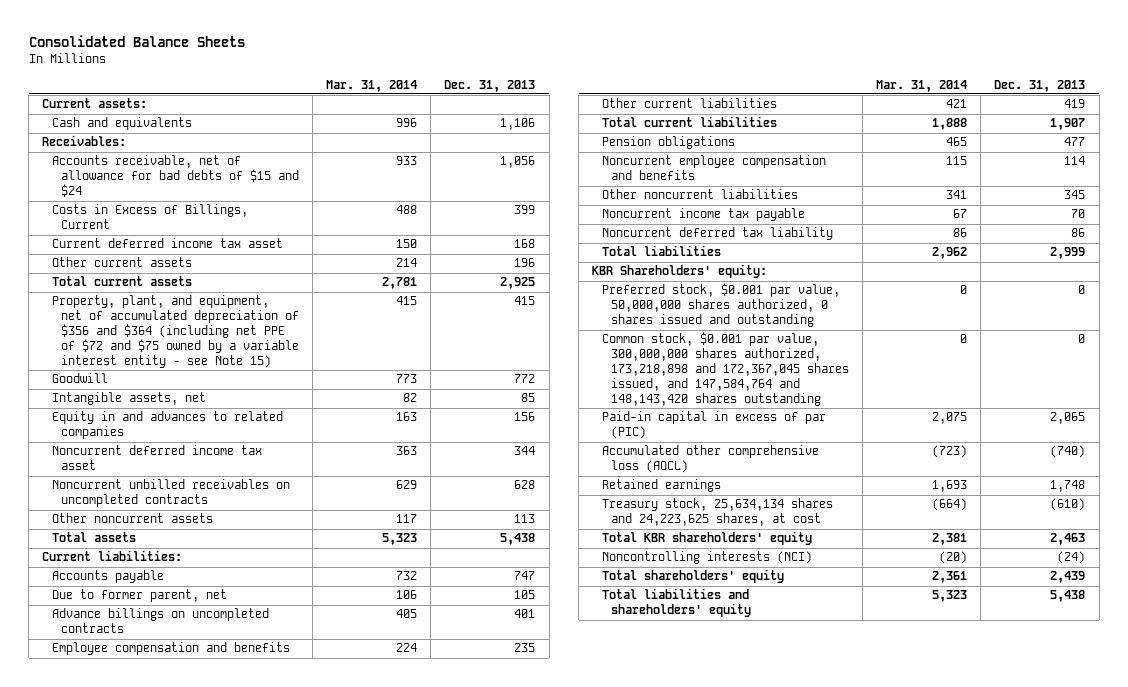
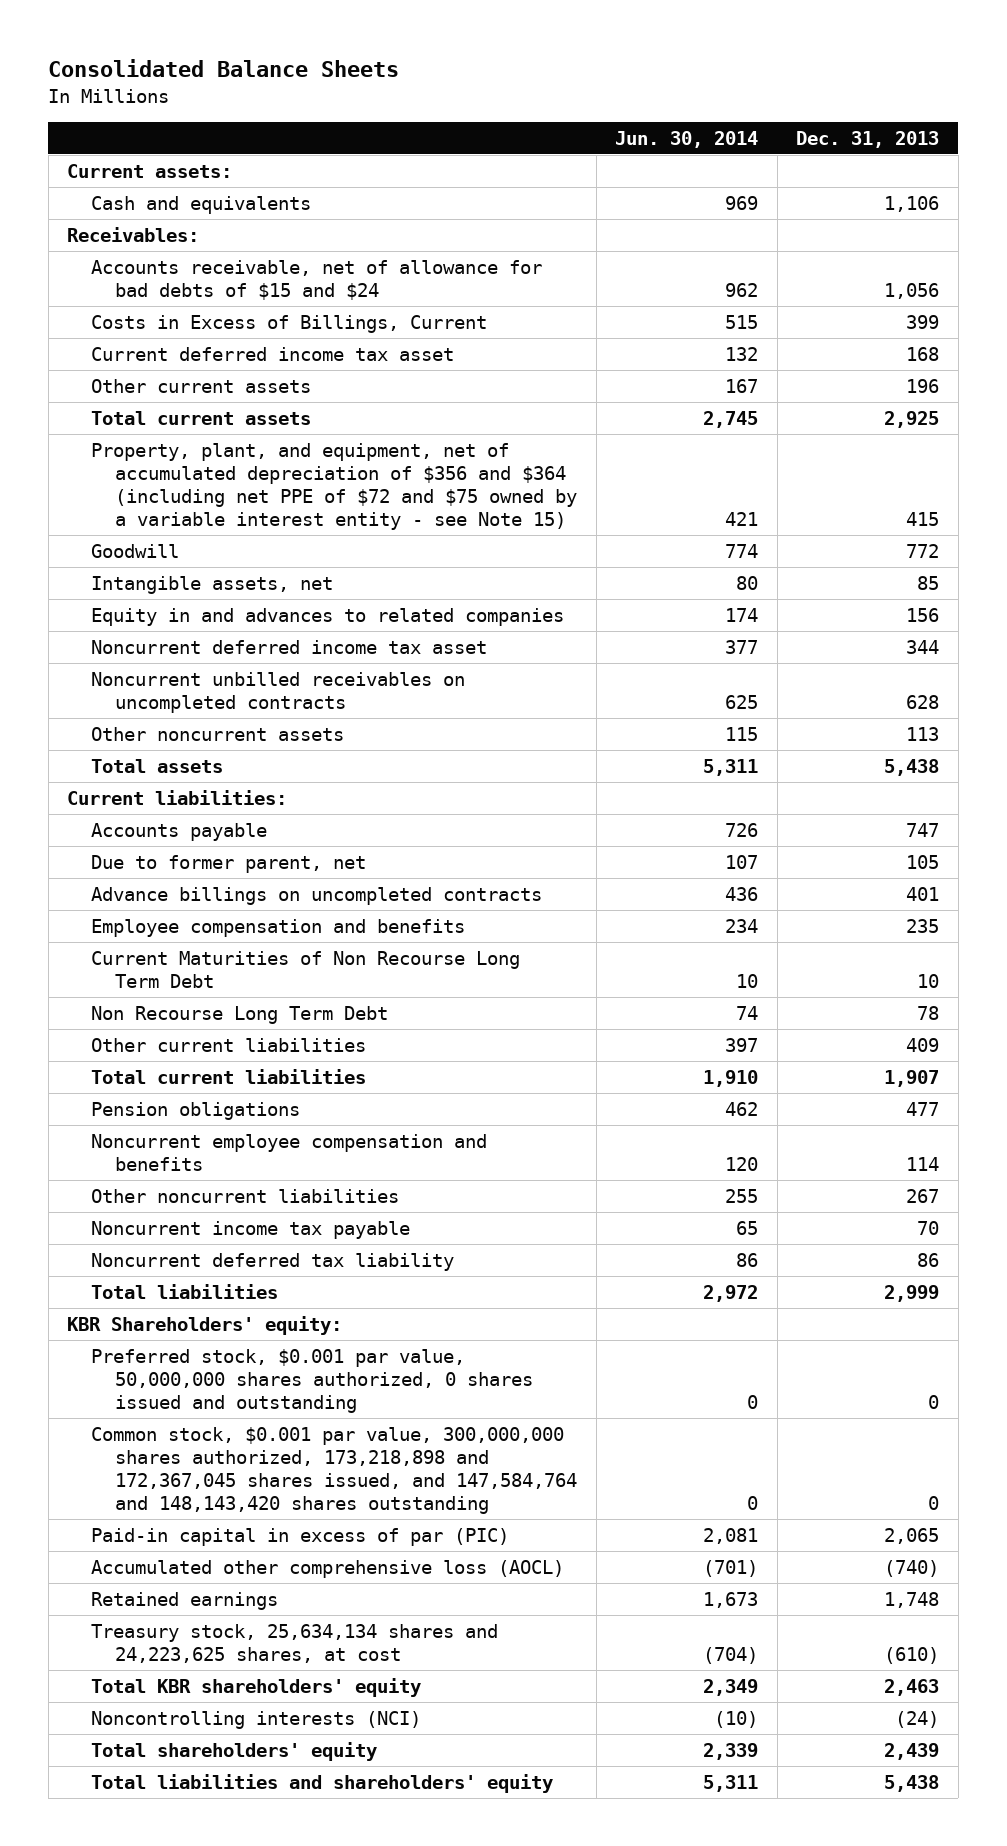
[326,79,418,92] Mar. 31, 2014 -> none
none -> [615,130,759,148] Jun. 30, 2014
none -> [91,950,521,988] Current Maturities of Non Recourse Long Term Debt
none -> [91,1005,389,1024] Non Recourse Long Term Debt
[1064,99,1086,109] 419 -> [906,1037,940,1052] 409
[1064,190,1086,200] 345 -> [906,1188,940,1203] 267

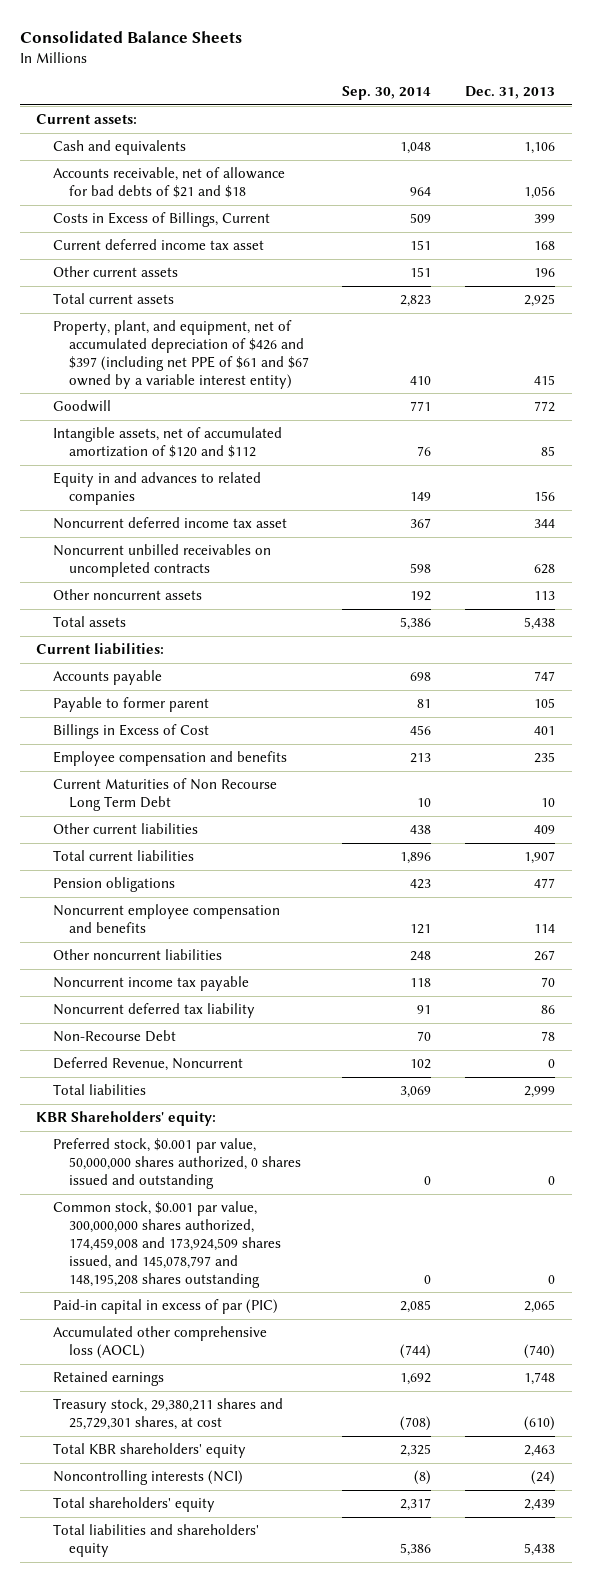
[615,130,759,148] Jun. 30, 2014 -> none
none -> [342,86,432,101] Sep. 30, 2014
[67,226,200,242] Receivables: -> none
[91,259,543,300] Accounts receivable, net of allowance for bad debts of $15 and $24 -> [52,167,285,199] Accounts receivable, net of allowance for bad debts of $21 and $18
[91,442,578,530] Property, plant, and equipment, net of accumulated depreciation of $356 and $364 (including net PPE of $72 and $75 owned by a variable interest entity - see Note 15) -> [52,320,310,389] Property, plant, and equipment, net of accumulated depreciation of $426 and $397 (including net PPE of $61 and $67 owned by a variable interest entity)
[91,575,334,594] Intangible assets, net -> [52,427,282,459] Intangible assets, net of accumulated amortization of $120 and $112
[91,854,367,873] Due to former parent, net -> [52,697,209,713] Payable to former parent
[91,886,543,905] Advance billings on uncompleted contracts -> [52,724,209,740] Billings in Excess of Cost
[91,1005,389,1024] Non Recourse Long Term Debt -> none
none -> [52,1030,176,1043] Non-Recourse Debt
none -> [52,1057,243,1072] Deferred Revenue, Noncurrent
[91,1426,578,1514] Common stock, $0.001 par value, 300,000,000 shares authorized, 173,218,898 and 172,367,045 shares issued, and 147,584,764 and 148,143,420 shares outstanding -> [52,1201,282,1288] Common stock, $0.001 par value, 300,000,000 shares authorized, 174,459,008 and 173,924,509 shares issued, and 145,078,797 and 148,195,208 shares outstanding
[91,1623,499,1663] Treasury stock, 25,634,134 shares and 24,223,625 shares, at cost -> [52,1398,283,1431] Treasury stock, 29,380,211 shares and 25,729,301 shares, at cost

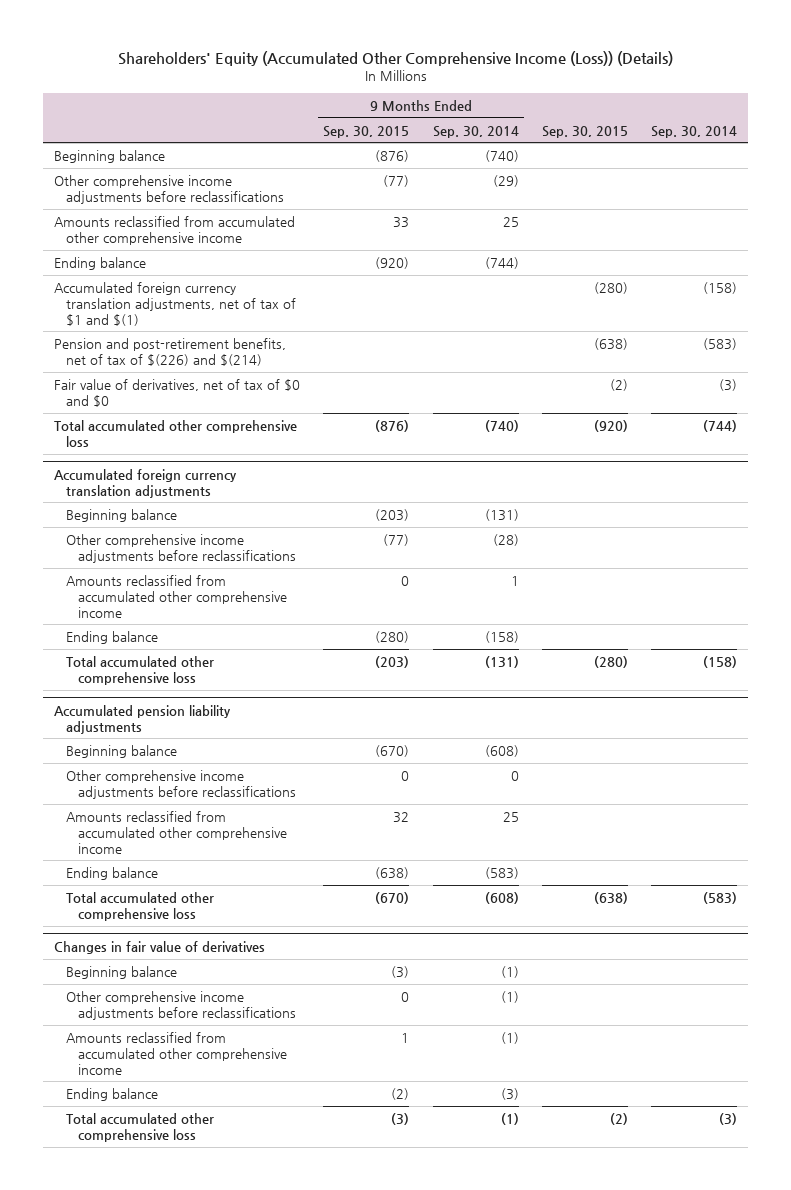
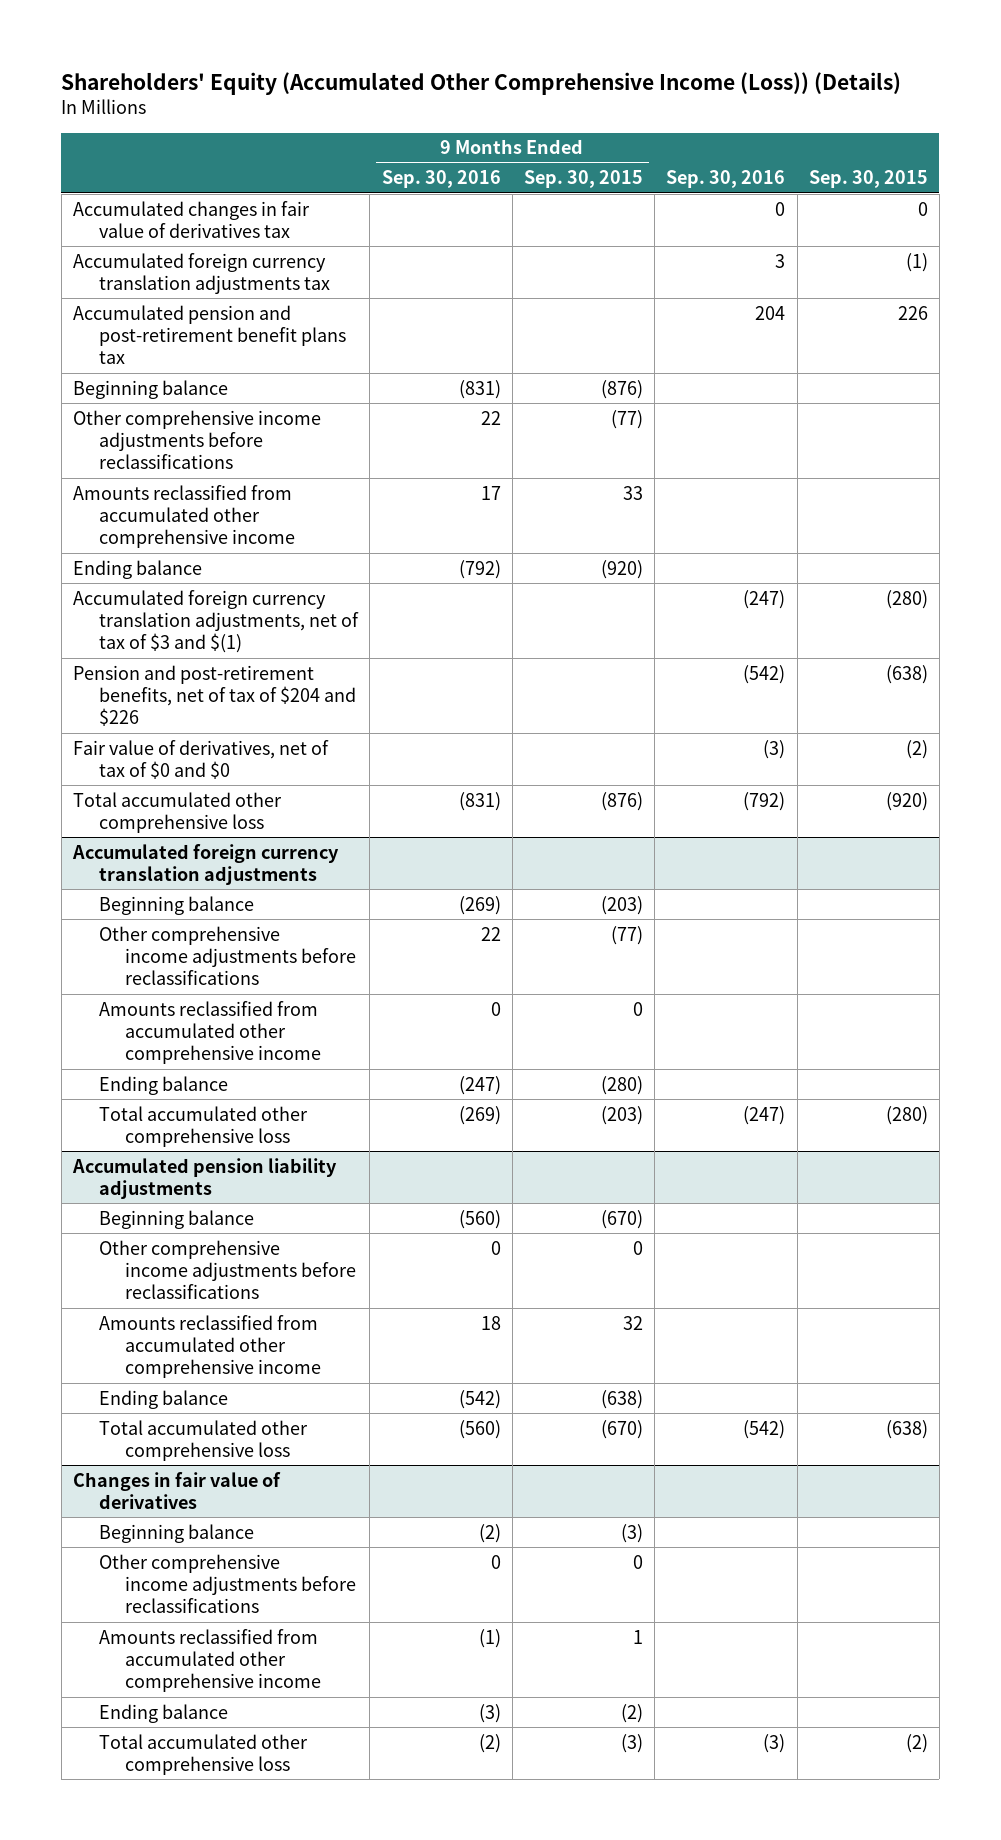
[432,125,519,138] Sep. 30, 2014 -> none
[650,125,737,138] Sep. 30, 2014 -> none
none -> [381,170,501,189] Sep. 30, 2016
none -> [666,170,786,189] Sep. 30, 2016
none -> [73,200,311,239] Accumulated changes in fair value of derivatives tax
none -> [73,252,331,295] Accumulated foreign currency translation adjustments tax
none -> [73,304,347,365] Accumulated pension and post-retirement benefit plans tax
[54,281,297,326] Accumulated foreign currency translation adjustments, net of tax of $1 and $(1) -> [73,589,360,654] Accumulated foreign currency translation adjustments, net of tax of $3 and $(1)
[54,337,287,366] Pension and post-retirement benefits, net of tax of $(226) and $(214) -> [73,664,357,727] Pension and post-retirement benefits, net of tax of $204 and $226

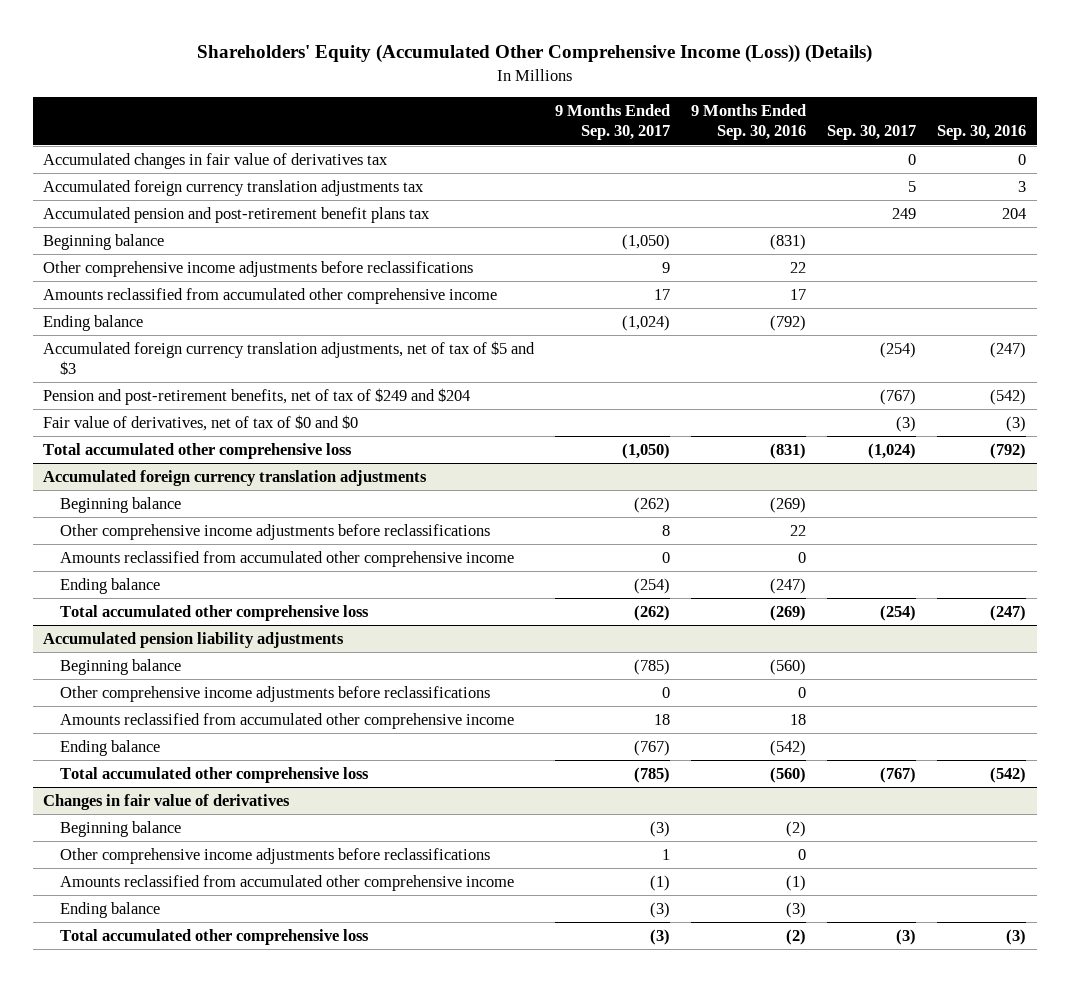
[523,170,643,189] Sep. 30, 2015 -> none
[808,170,928,189] Sep. 30, 2015 -> none
none -> [555,103,671,141] 9 Months Ended Sep. 30, 2017
none -> [827,125,917,141] Sep. 30, 2017
[73,589,360,654] Accumulated foreign currency translation adjustments, net of tax of $3 and $(1) -> [43,340,536,376] Accumulated foreign currency translation adjustments, net of tax of $5 and $3
[73,664,357,727] Pension and post-retirement benefits, net of tax of $204 and $226 -> [43,387,471,405] Pension and post-retirement benefits, net of tax of $249 and $204

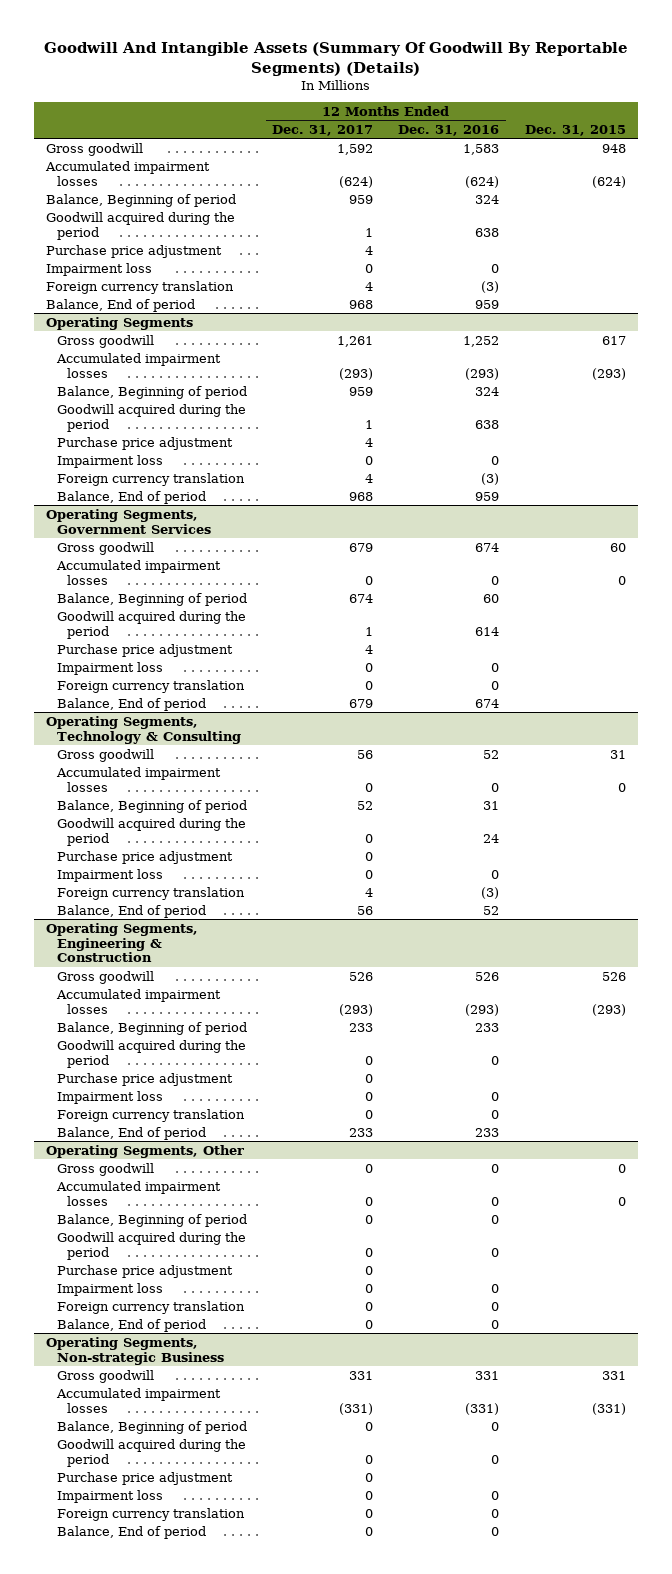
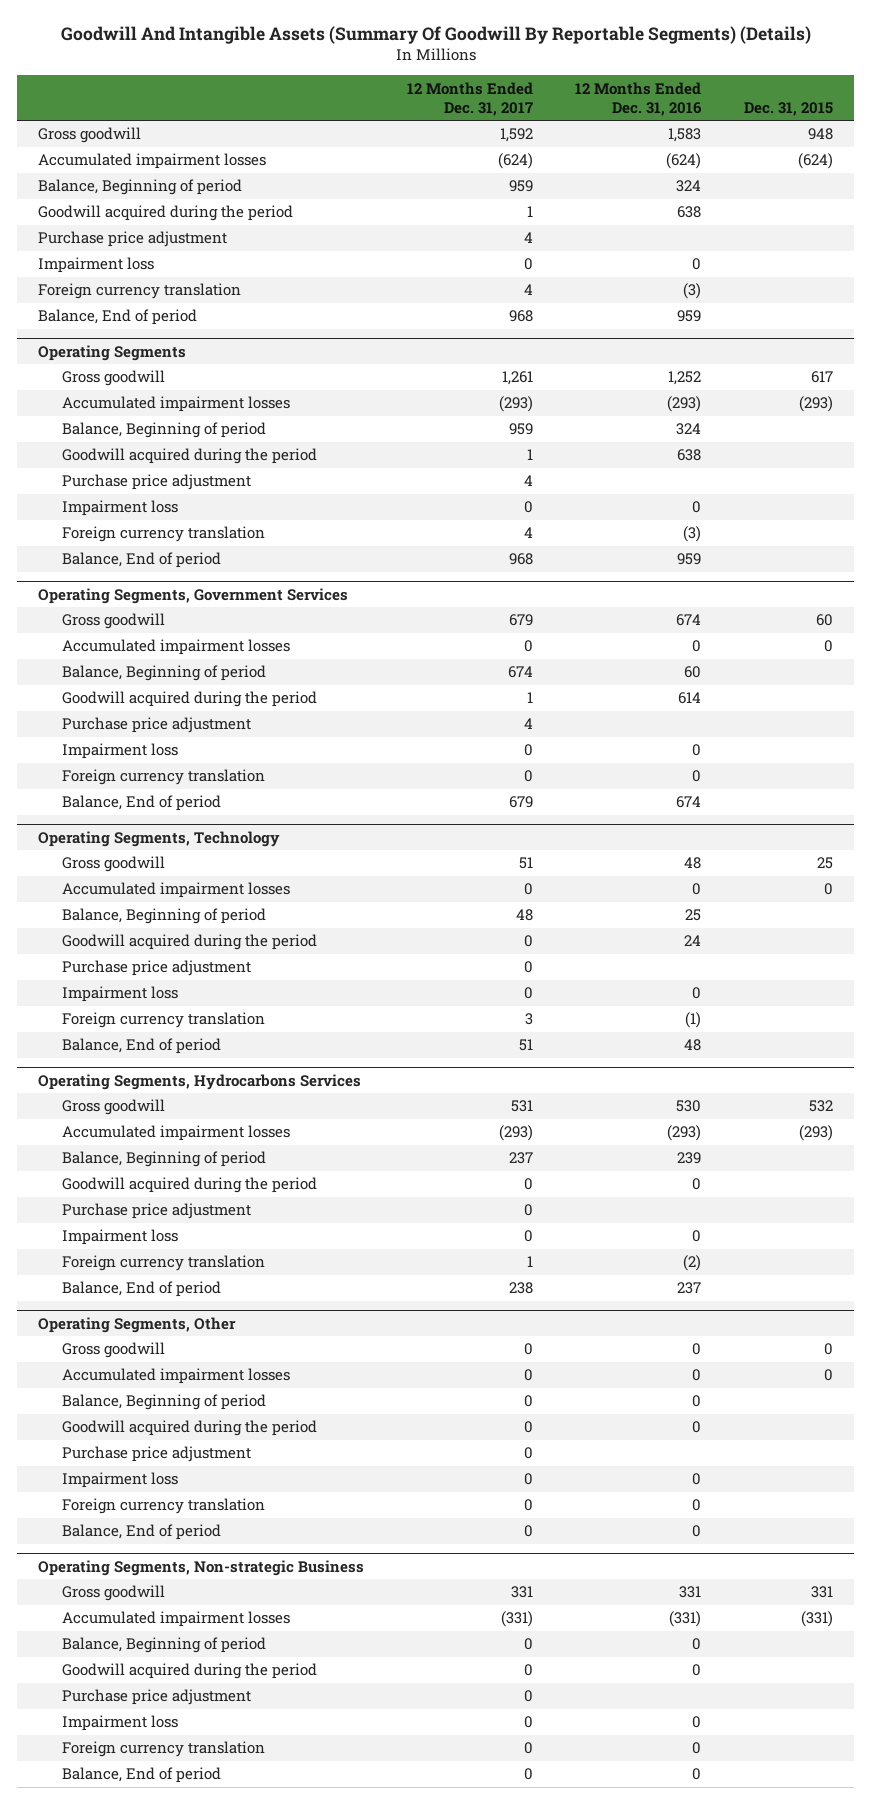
[46,715,241,744] Operating Segments, Technology & Consulting -> [38,830,281,847] Operating Segments, Technology
[357,749,374,759] 56 -> [518,857,533,870] 51
[483,749,500,759] 52 -> [684,857,702,870] 48
[609,749,626,759] 31 -> [817,857,834,870] 25
[357,800,374,810] 52 -> [515,909,533,922] 48
[483,800,500,810] 31 -> [685,909,702,922] 25
[46,922,199,963] Operating Segments, Engineering & Construction -> none
[365,887,374,897] 4 -> [524,1013,533,1026] 3
[481,886,500,899] (3) -> [685,1012,702,1029] (1)
[357,905,374,915] 56 -> [518,1039,533,1052] 51
[483,905,500,915] 52 -> [684,1039,702,1052] 48
none -> [38,1073,362,1090] Operating Segments, Hydrocarbons Services
[349,971,374,981] 526 -> [510,1100,533,1113] 531
[475,971,500,981] 526 -> [676,1100,702,1113] 530
[601,971,626,981] 526 -> [809,1100,834,1113] 532
[349,1022,374,1032] 233 -> [508,1152,533,1165] 237
[475,1022,500,1032] 233 -> [677,1152,702,1165] 239
[365,1109,374,1119] 0 -> [526,1256,533,1268] 1
[491,1109,500,1119] 0 -> [683,1255,702,1272] (2)
[349,1127,374,1137] 233 -> [508,1282,533,1295] 238
[475,1127,500,1137] 233 -> [677,1282,702,1295] 237

